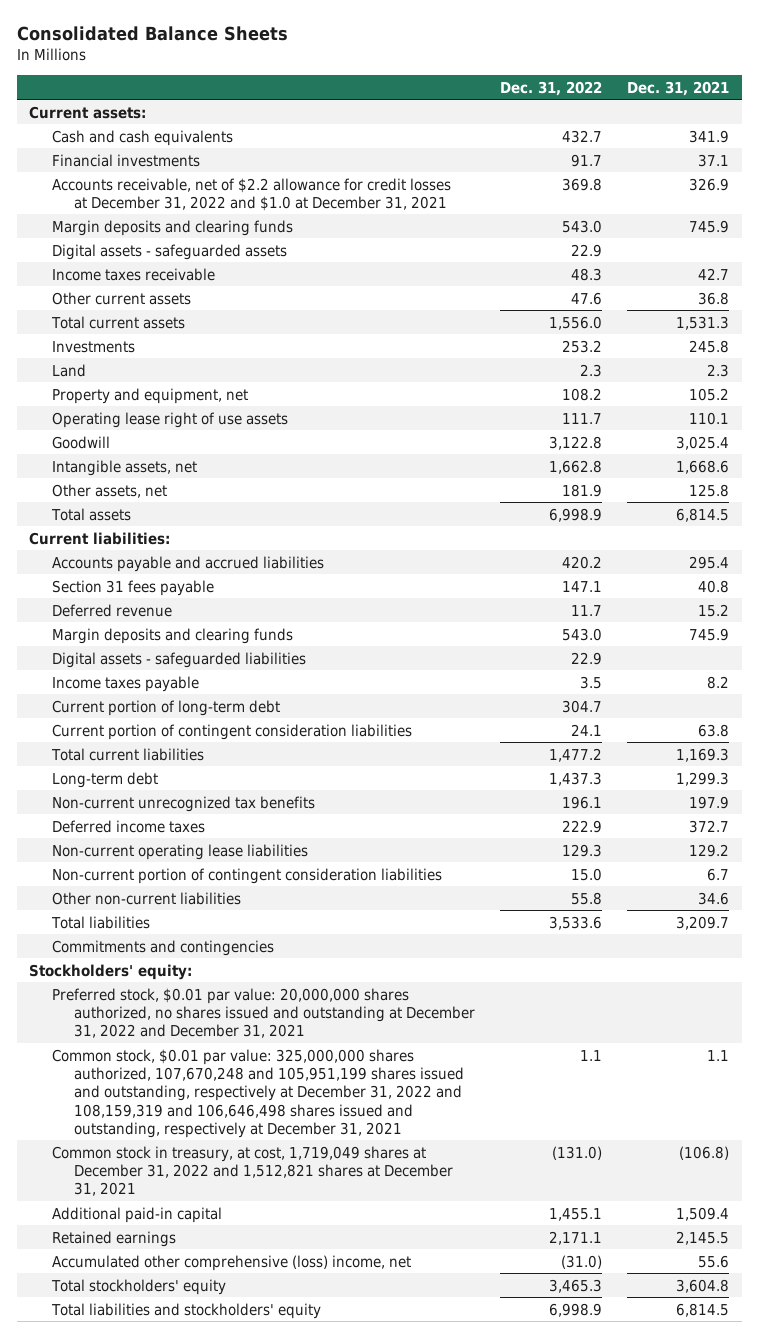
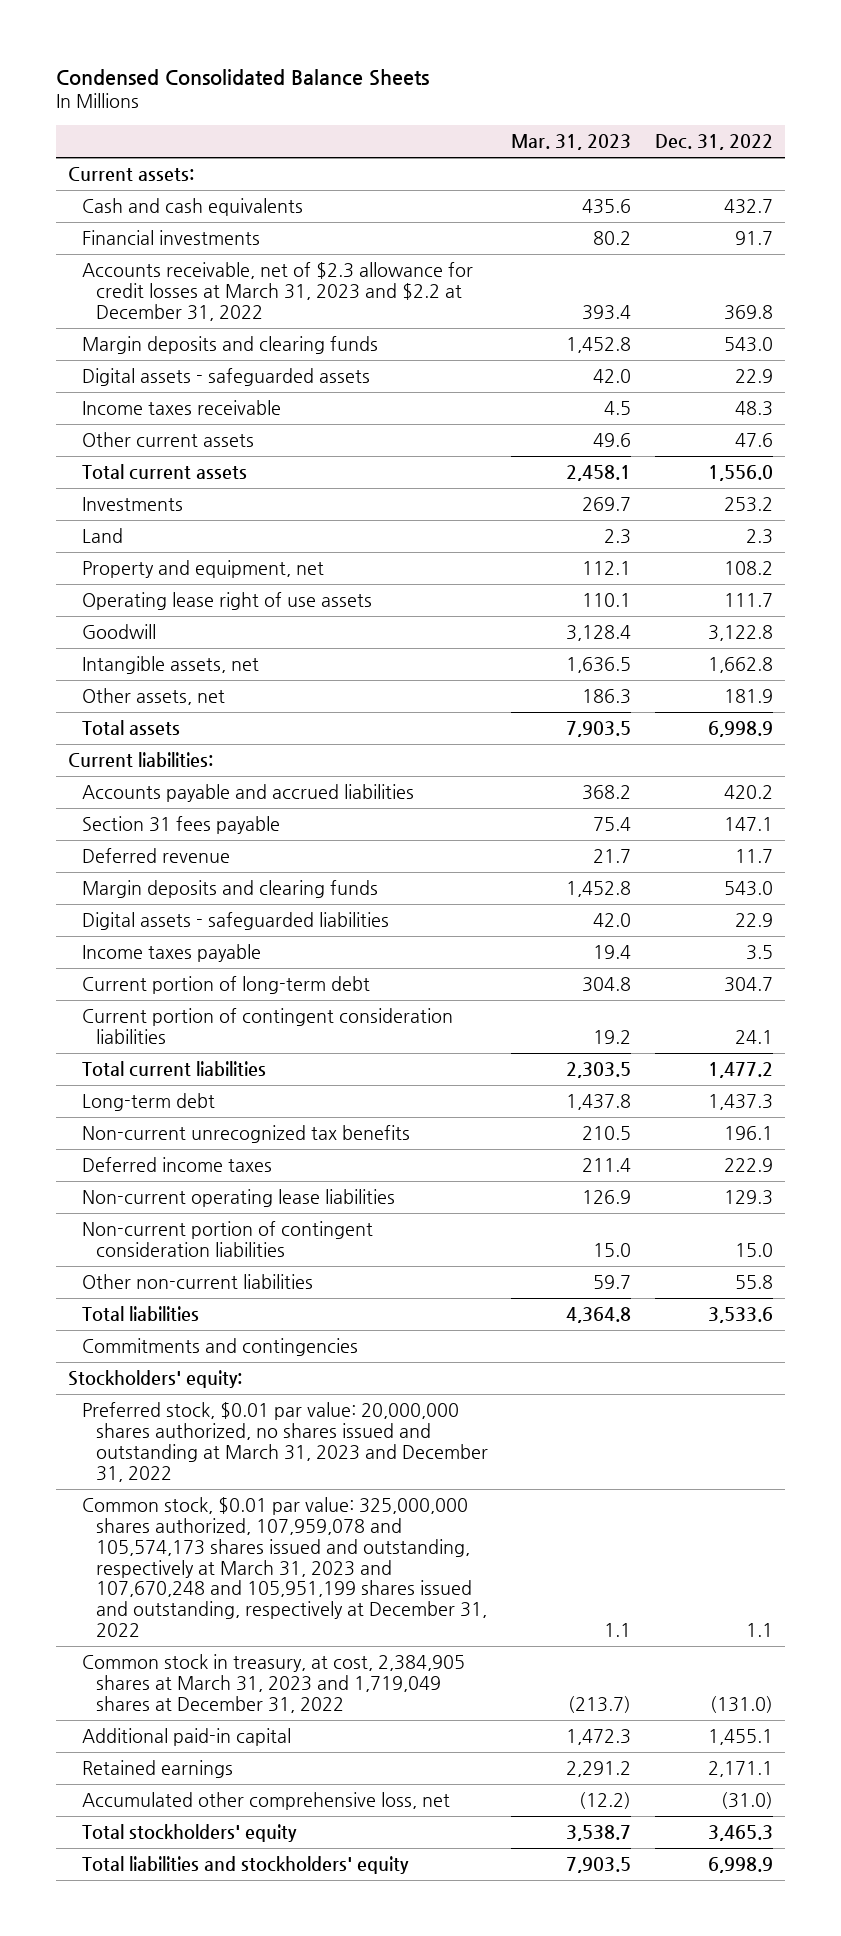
[16,26,288,42] Consolidated Balance Sheets -> [56,68,430,86] Condensed Consolidated Balance Sheets
[627,80,730,96] Dec. 31, 2021 -> none
none -> [511,134,632,151] Mar. 31, 2023
[51,177,451,211] Accounts receivable, net of $2.2 allowance for credit losses at December 31, 2022 and $1.0 at December 31, 2021 -> [81,262,473,321] Accounts receivable, net of $2.3 allowance for credit losses at March 31, 2023 and $2.2 at December 31, 2022
[51,987,476,1039] Preferred stock, $0.01 par value: 20,000,000 shares authorized, no shares issued and outstanding at December 31, 2022 and December 31, 2021 -> [81,1402,488,1482] Preferred stock, $0.01 par value: 20,000,000 shares authorized, no shares issued and outstanding at March 31, 2023 and December 31, 2022
[51,1048,465,1138] Common stock, $0.01 par value: 325,000,000 shares authorized, 107,670,248 and 105,951,199 shares issued and outstanding, respectively at December 31, 2022 and 108,159,319 and 106,646,498 shares issued and outstanding, respectively at December 31, 2021 -> [81,1497,487,1638] Common stock, $0.01 par value: 325,000,000 shares authorized, 107,959,078 and 105,574,173 shares issued and outstanding, respectively at March 31, 2023 and 107,670,248 and 105,951,199 shares issued and outstanding, respectively at December 31, 2022
[51,1145,454,1197] Common stock in treasury, at cost, 1,719,049 shares at December 31, 2022 and 1,512,821 shares at December 31, 2021 -> [81,1654,465,1713] Common stock in treasury, at cost, 2,384,905 shares at March 31, 2023 and 1,719,049 shares at December 31, 2022
[51,1254,411,1271] Accumulated other comprehensive (loss) income, net -> [81,1792,450,1811] Accumulated other comprehensive loss, net

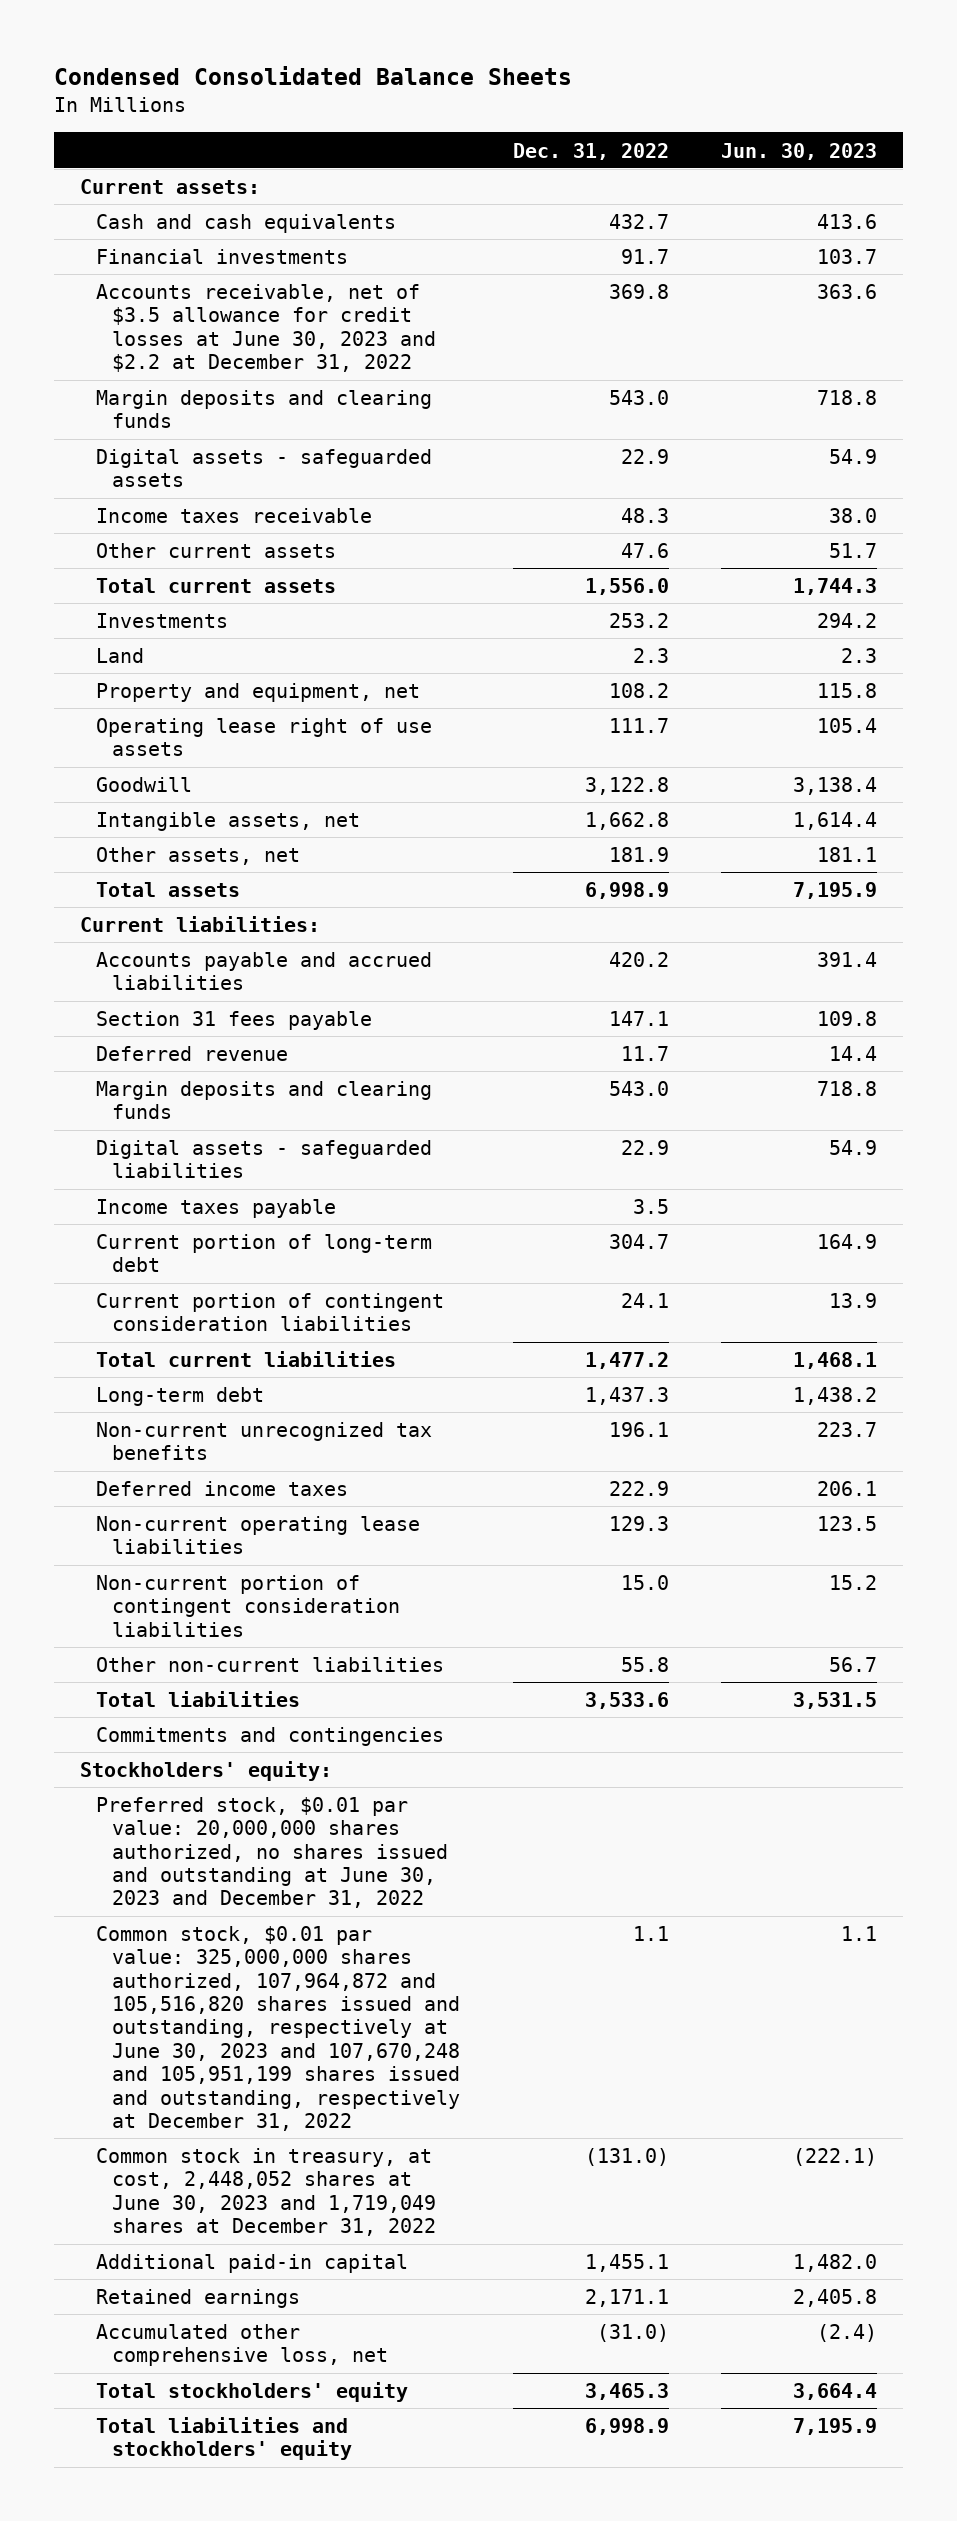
[511,134,632,151] Mar. 31, 2023 -> none
none -> [721,142,878,160] Jun. 30, 2023
[81,262,473,321] Accounts receivable, net of $2.3 allowance for credit losses at March 31, 2023 and $2.2 at December 31, 2022 -> [96,284,437,373] Accounts receivable, net of $3.5 allowance for credit losses at June 30, 2023 and $2.2 at December 31, 2022
[81,1402,488,1482] Preferred stock, $0.01 par value: 20,000,000 shares authorized, no shares issued and outstanding at March 31, 2023 and December 31, 2022 -> [96,1797,449,1909] Preferred stock, $0.01 par value: 20,000,000 shares authorized, no shares issued and outstanding at June 30, 2023 and December 31, 2022
[81,1497,487,1638] Common stock, $0.01 par value: 325,000,000 shares authorized, 107,959,078 and 105,574,173 shares issued and outstanding, respectively at March 31, 2023 and 107,670,248 and 105,951,199 shares issued and outstanding, respectively at December 31, 2022 -> [96,1926,461,2131] Common stock, $0.01 par value: 325,000,000 shares authorized, 107,964,872 and 105,516,820 shares issued and outstanding, respectively at June 30, 2023 and 107,670,248 and 105,951,199 shares issued and outstanding, respectively at December 31, 2022
[81,1654,465,1713] Common stock in treasury, at cost, 2,384,905 shares at March 31, 2023 and 1,719,049 shares at December 31, 2022 -> [96,2148,437,2237] Common stock in treasury, at cost, 2,448,052 shares at June 30, 2023 and 1,719,049 shares at December 31, 2022

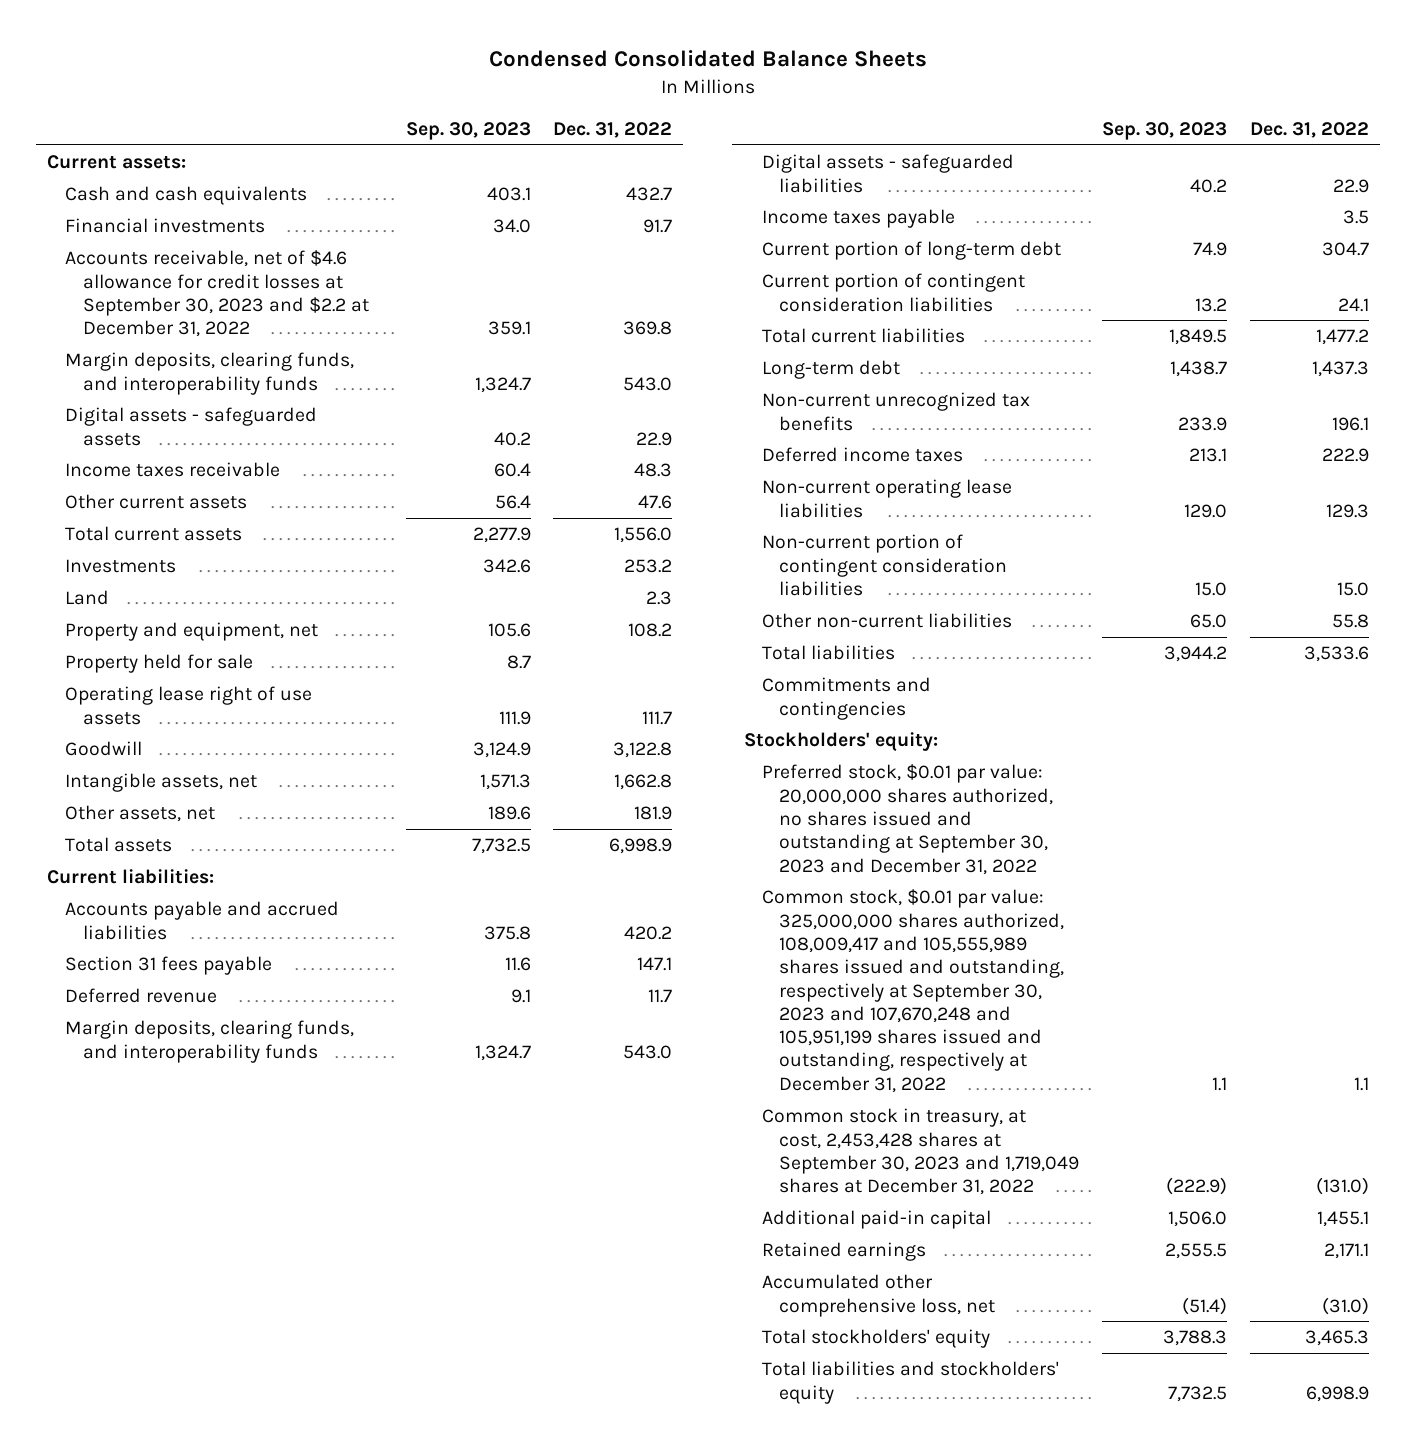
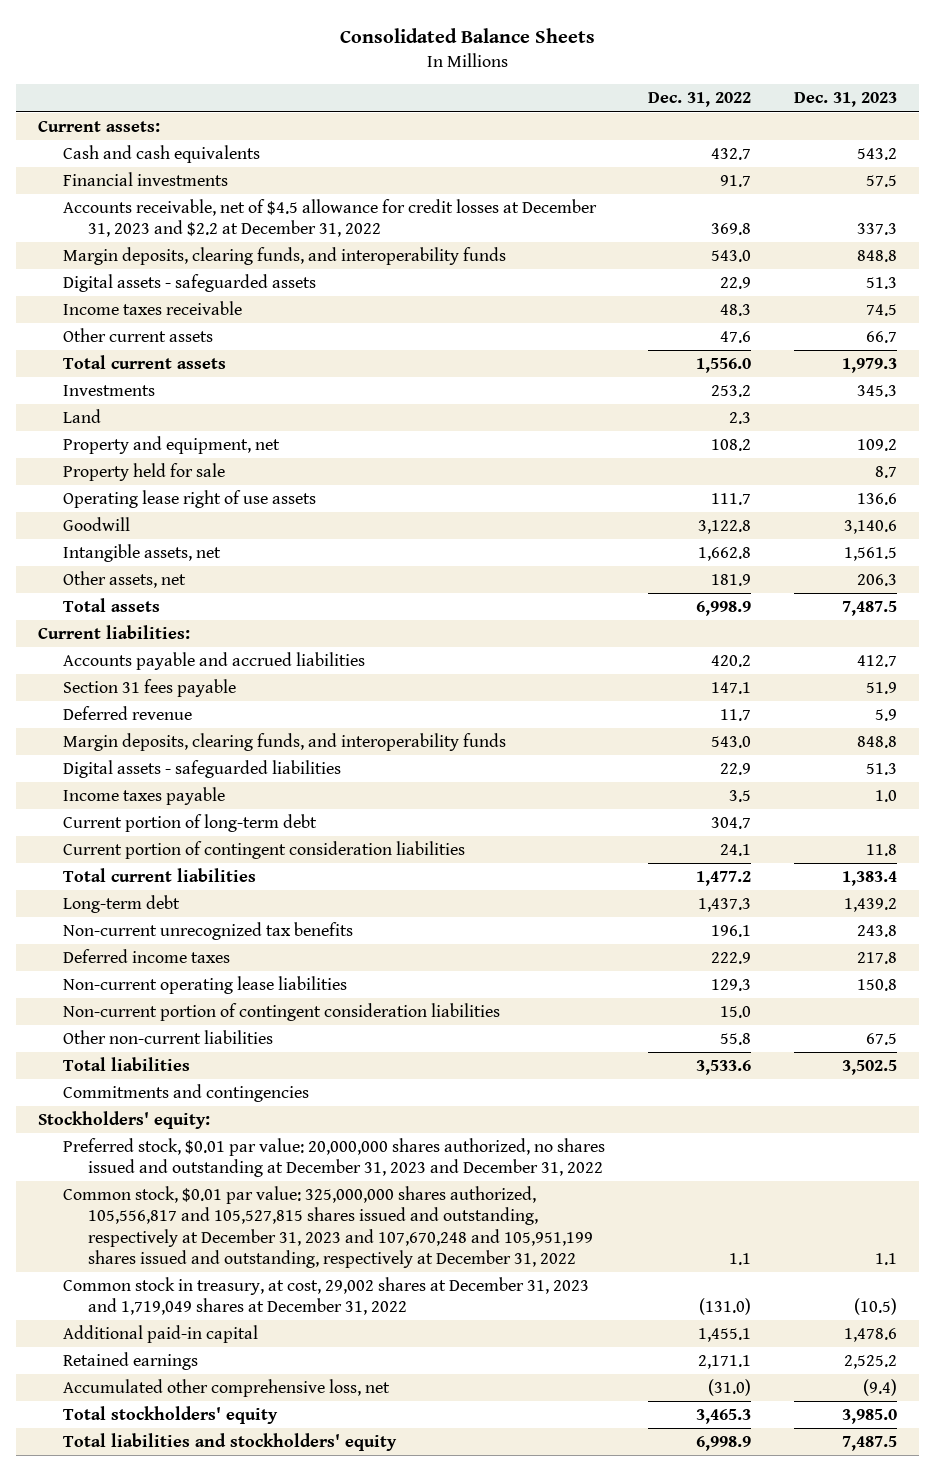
[488,50,927,68] Condensed Consolidated Balance Sheets -> [339,28,595,44] Consolidated Balance Sheets
[405,121,531,140] Sep. 30, 2023 -> none
none -> [794,92,898,108] Dec. 31, 2023
[65,250,369,338] Accounts receivable, net of $4.6 allowance for credit losses at September 30, 2023 and $2.2 at December 31, 2022 -> [62,199,597,238] Accounts receivable, net of $4.5 allowance for credit losses at December 31, 2023 and $2.2 at December 31, 2022
[761,764,1054,875] Preferred stock, $0.01 par value: 20,000,000 shares authorized, no shares issued and outstanding at September 30, 2023 and December 31, 2022 -> [62,1138,605,1178] Preferred stock, $0.01 par value: 20,000,000 shares authorized, no shares issued and outstanding at December 31, 2023 and December 31, 2022
[761,889,1065,1093] Common stock, $0.01 par value: 325,000,000 shares authorized, 108,009,417 and 105,555,989 shares issued and outstanding, respectively at September 30, 2023 and 107,670,248 and 105,951,199 shares issued and outstanding, respectively at December 31, 2022 -> [62,1186,594,1268] Common stock, $0.01 par value: 325,000,000 shares authorized, 105,556,817 and 105,527,815 shares issued and outstanding, respectively at December 31, 2023 and 107,670,248 and 105,951,199 shares issued and outstanding, respectively at December 31, 2022
[761,1108,1080,1196] Common stock in treasury, at cost, 2,453,428 shares at September 30, 2023 and 1,719,049 shares at December 31, 2022 -> [62,1277,589,1316] Common stock in treasury, at cost, 29,002 shares at December 31, 2023 and 1,719,049 shares at December 31, 2022

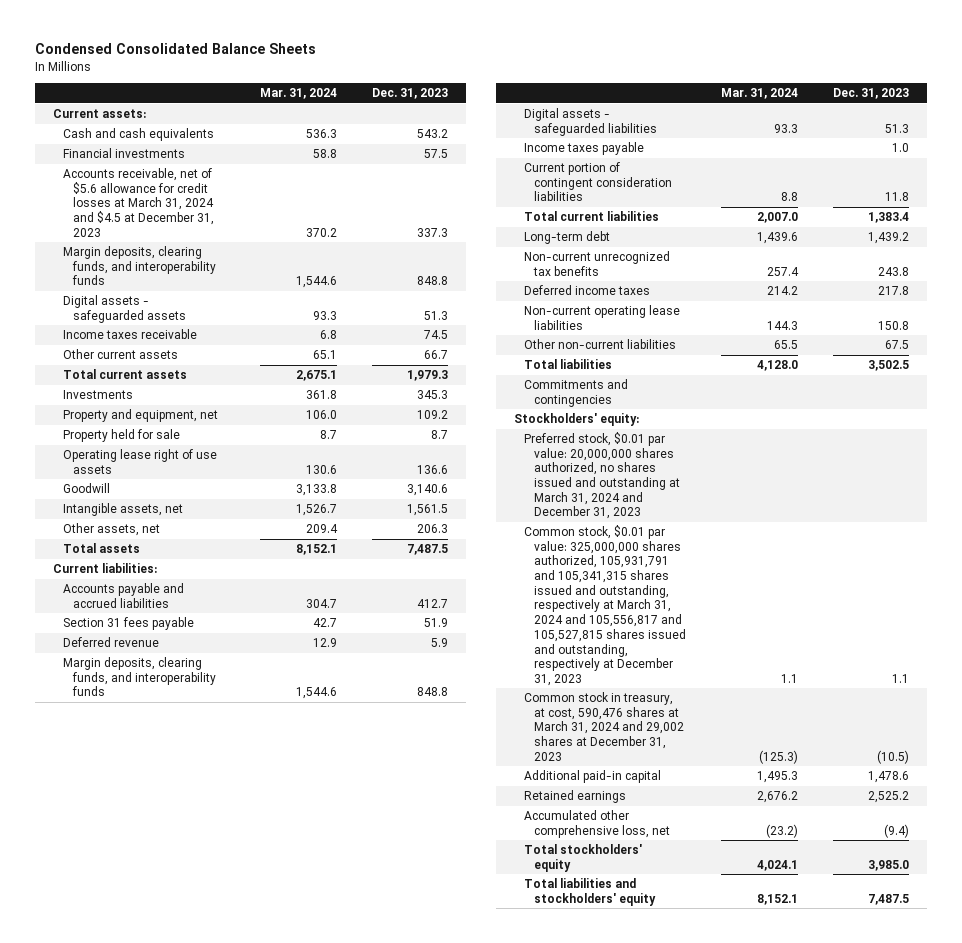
[339,28,595,44] Consolidated Balance Sheets -> [35,43,317,55] Condensed Consolidated Balance Sheets
[648,92,752,108] Dec. 31, 2022 -> none
none -> [259,88,337,100] Mar. 31, 2024
[62,199,597,238] Accounts receivable, net of $4.5 allowance for credit losses at December 31, 2023 and $2.2 at December 31, 2022 -> [62,168,214,237] Accounts receivable, net of $5.6 allowance for credit losses at March 31, 2024 and $4.5 at December 31, 2023
[62,409,101,424] Land -> none
[62,814,317,833] Current portion of long-term debt -> none
[62,1003,500,1022] Non-current portion of contingent consideration liabilities -> none
[62,1138,605,1178] Preferred stock, $0.01 par value: 20,000,000 shares authorized, no shares issued and outstanding at December 31, 2023 and December 31, 2022 -> [523,432,680,520] Preferred stock, $0.01 par value: 20,000,000 shares authorized, no shares issued and outstanding at March 31, 2024 and December 31, 2023
[62,1186,594,1268] Common stock, $0.01 par value: 325,000,000 shares authorized, 105,556,817 and 105,527,815 shares issued and outstanding, respectively at December 31, 2023 and 107,670,248 and 105,951,199 shares issued and outstanding, respectively at December 31, 2022 -> [523,525,686,686] Common stock, $0.01 par value: 325,000,000 shares authorized, 105,931,791 and 105,341,315 shares issued and outstanding, respectively at March 31, 2024 and 105,556,817 and 105,527,815 shares issued and outstanding, respectively at December 31, 2023
[62,1277,589,1316] Common stock in treasury, at cost, 29,002 shares at December 31, 2023 and 1,719,049 shares at December 31, 2022 -> [523,692,684,761] Common stock in treasury, at cost, 590,476 shares at March 31, 2024 and 29,002 shares at December 31, 2023

